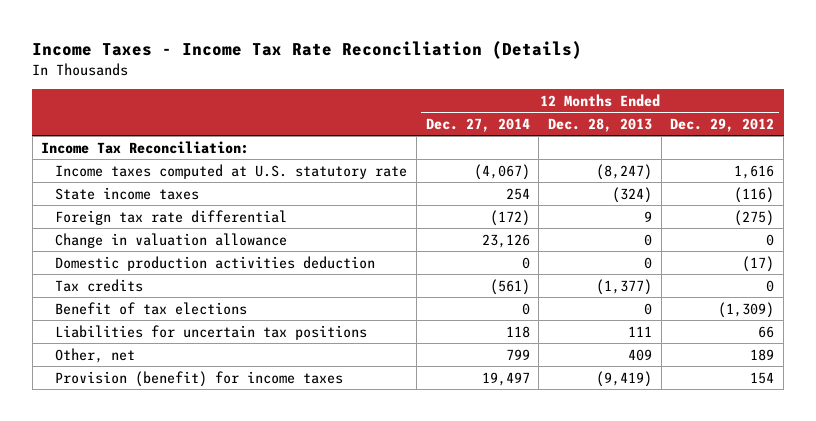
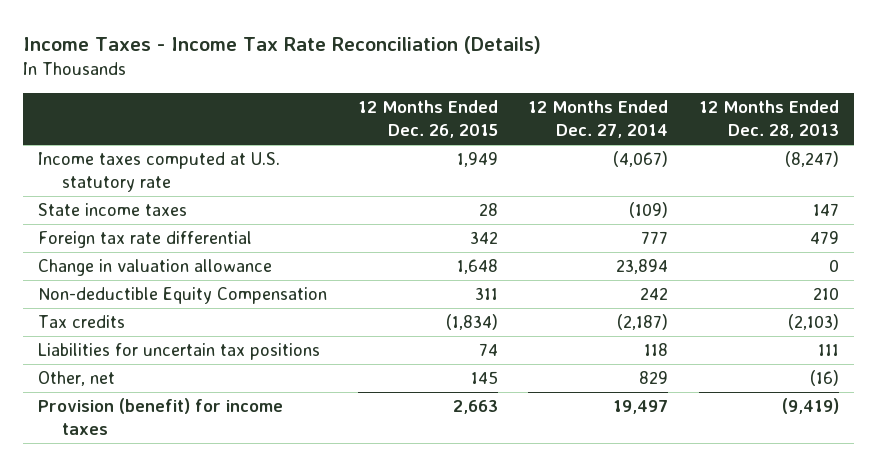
[670,118,775,133] Dec. 29, 2012 -> none
none -> [357,99,498,138] 12 Months Ended Dec. 26, 2015
[41,140,250,154] Income Tax Reconciliation: -> none
[55,255,376,271] Domestic production activities deduction -> none
[55,301,248,315] Benefit of tax elections -> none
[505,187,530,200] 254 -> [629,202,669,219] (109)
[612,186,653,203] (324) -> [812,203,839,217] 147
[489,209,530,226] (172) -> [641,231,669,245] 777
[644,210,653,222] 9 -> [809,231,839,245] 479
[481,233,530,248] 23,126 -> [616,259,669,275] 23,894
none -> [38,287,328,305] Non-deductible Equity Compensation
[489,278,530,295] (561) -> [617,314,669,331] (2,187)
[596,278,653,295] (1,377) -> [787,314,839,331] (2,103)
[505,348,530,360] 799 -> [639,371,669,385] 829
[628,348,653,361] 409 -> [809,370,839,387] (16)

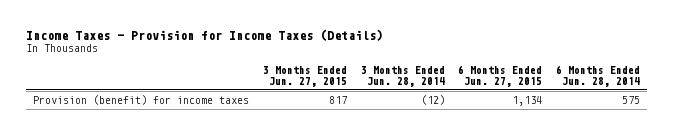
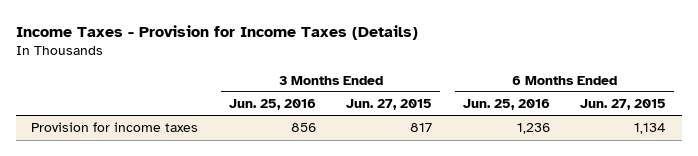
[360,66,445,88] 3 Months Ended Jun. 28, 2014 -> none
[556,65,641,88] 6 Months Ended Jun. 28, 2014 -> none
none -> [228,99,316,111] Jun. 25, 2016
none -> [462,99,550,111] Jun. 25, 2016
[33,94,250,105] Provision (benefit) for income taxes -> [31,122,199,133] Provision for income taxes

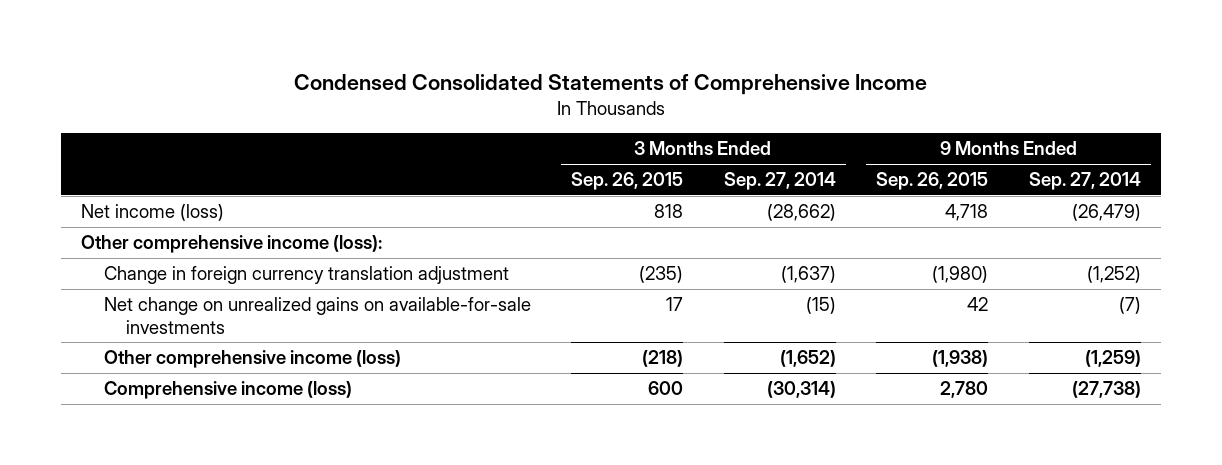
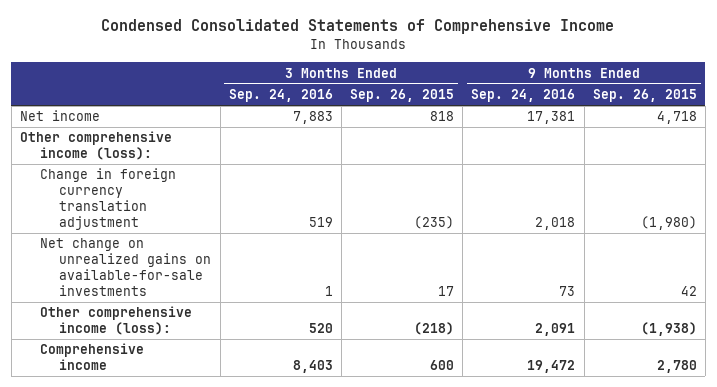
[723,172,836,191] Sep. 27, 2014 -> none
[1029,172,1142,191] Sep. 27, 2014 -> none
none -> [228,89,333,103] Sep. 24, 2016
none -> [471,89,576,103] Sep. 24, 2016
[81,204,225,222] Net income (loss) -> [19,110,100,122] Net income
[103,350,401,369] Other comprehensive income (loss) -> [39,306,192,336] Other comprehensive income (loss):
[103,381,352,400] Comprehensive income (loss) -> [39,343,144,371] Comprehensive income

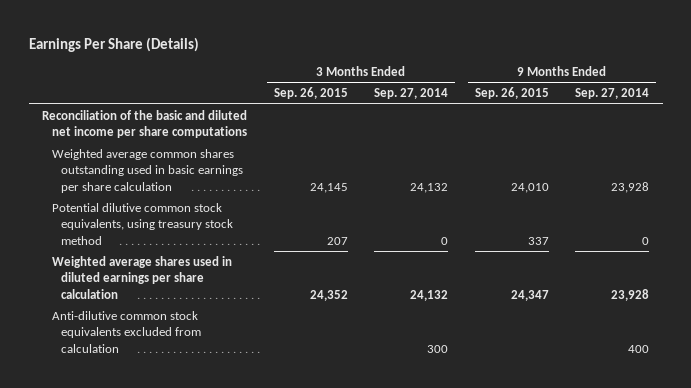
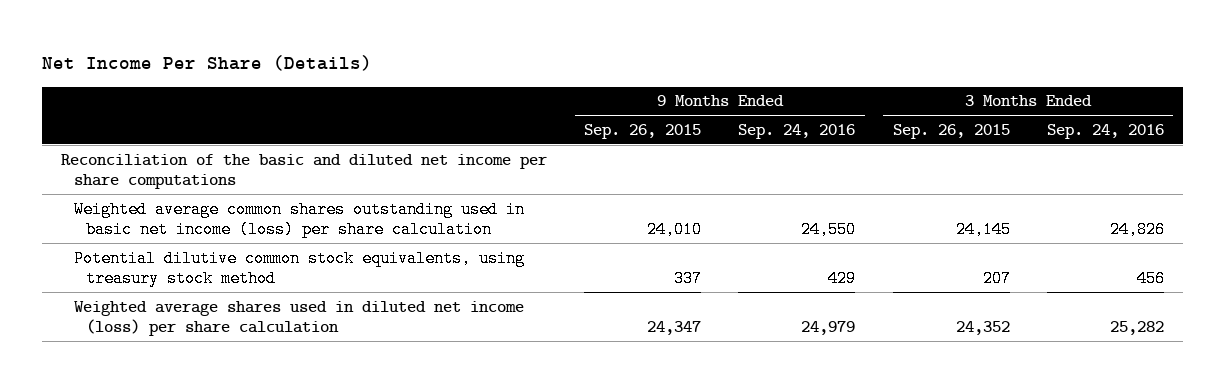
[28,36,199,52] Earnings Per Share (Details) -> [42,55,373,72] Net Income Per Share (Details)
[374,88,449,100] Sep. 27, 2014 -> none
[575,88,650,100] Sep. 27, 2014 -> none
none -> [738,123,856,139] Sep. 24, 2016
none -> [1047,123,1165,139] Sep. 24, 2016
[51,148,244,193] Weighted average common shares outstanding used in basic earnings per share calculation -> [73,200,525,239] Weighted average common shares outstanding used in basic net income (loss) per share calculation
[51,310,202,353] Anti-dilutive common stock equivalents excluded from calculation -> none
[51,255,232,299] Weighted average shares used in diluted earnings per share calculation -> [73,300,524,337] Weighted average shares used in diluted net income (loss) per share calculation

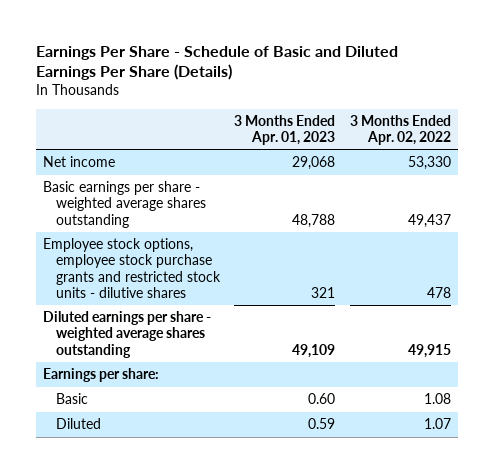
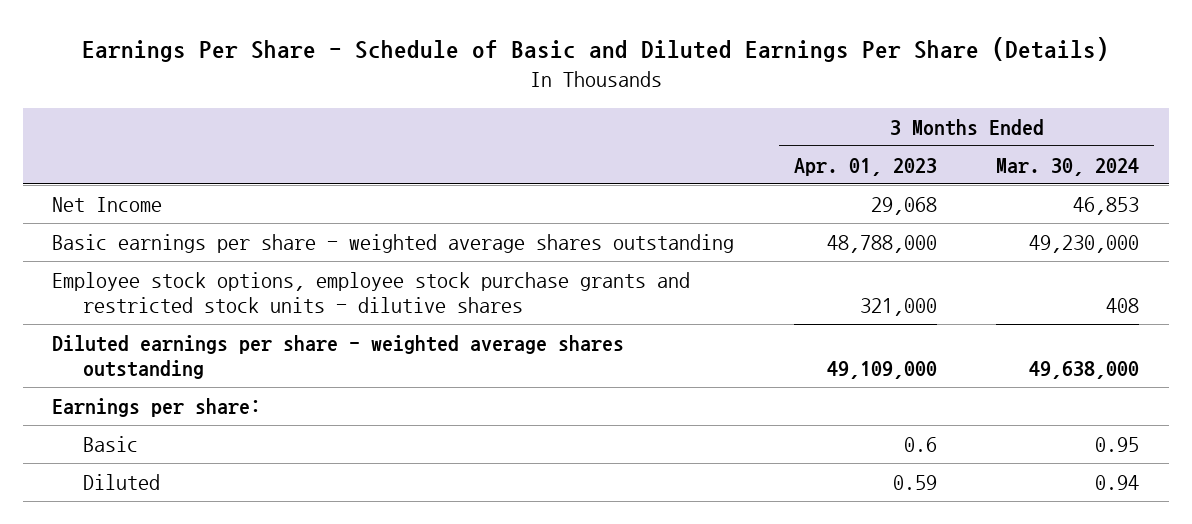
[349,114,451,145] 3 Months Ended Apr. 02, 2022 -> none
none -> [996,157,1140,176] Mar. 30, 2024
[43,156,116,168] Net income -> [52,196,163,212] Net Income
[292,213,336,228] 48,788 -> [826,234,937,253] 48,788,000
[311,286,336,298] 321 -> [859,298,937,317] 321,000
[292,343,336,358] 49,109 -> [826,361,937,380] 49,109,000
[308,393,336,405] 0.60 -> [903,436,937,452] 0.6

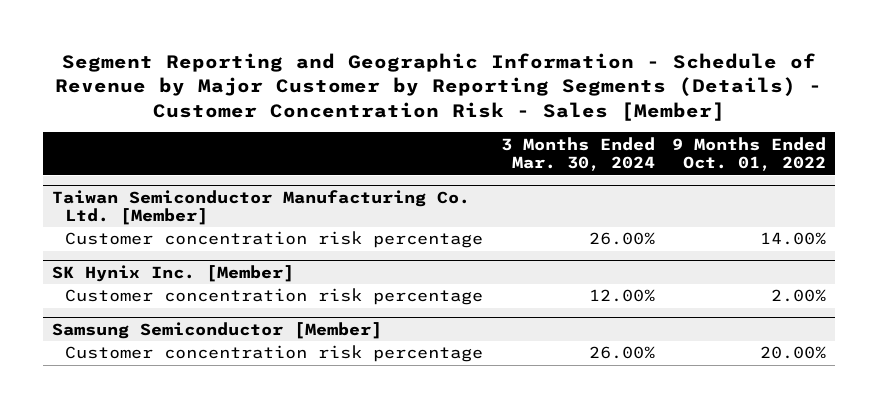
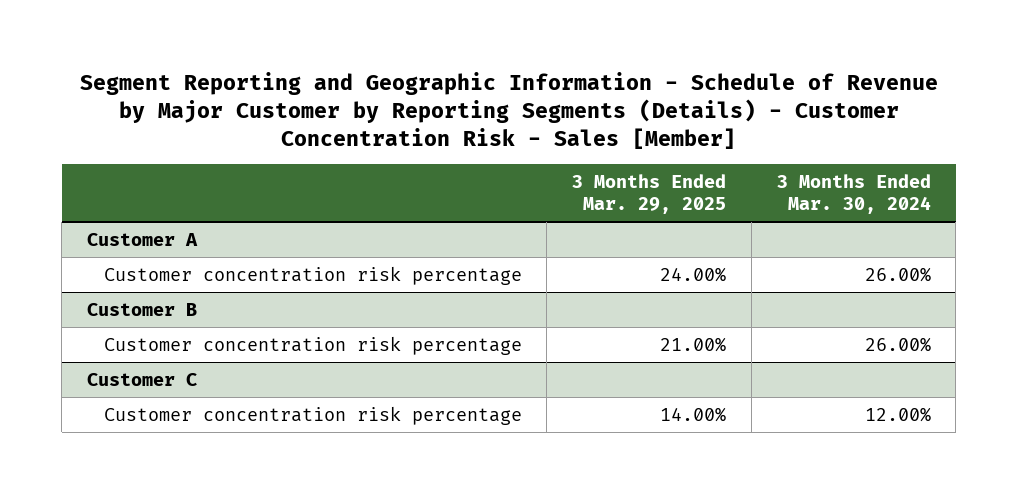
[672,136,827,172] 9 Months Ended Oct. 01, 2022 -> none
none -> [572,174,727,215] 3 Months Ended Mar. 29, 2025
[51,189,470,226] Taiwan Semiconductor Manufacturing Co. Ltd. [Member] -> [86,232,198,246] Customer A
[65,288,484,306] Customer concentration risk percentage -> none
[51,321,382,339] Samsung Semiconductor [Member] -> none
[51,264,294,282] SK Hynix Inc. [Member] -> [86,302,197,316] Customer B
none -> [86,372,197,386] Customer C
none -> [103,405,522,425] Customer concentration risk percentage

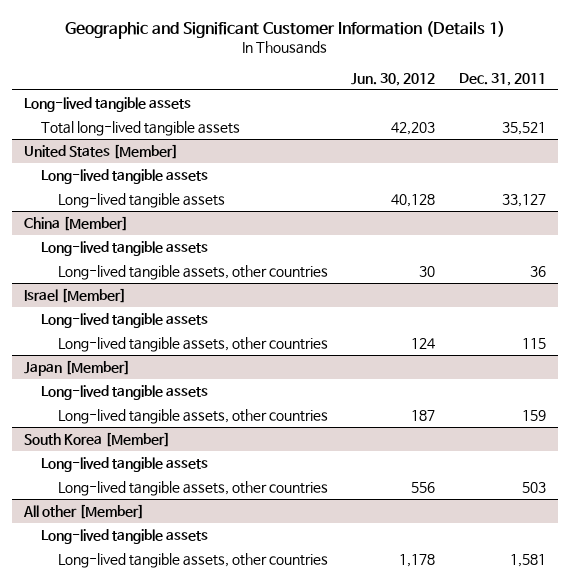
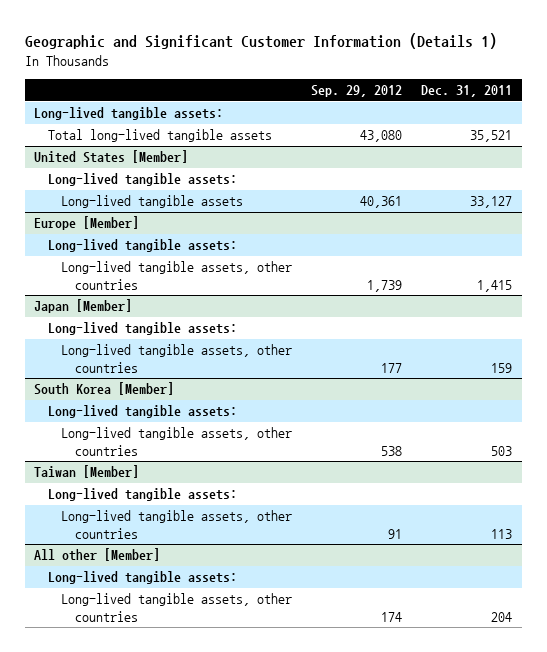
[351,72,436,86] Jun. 30, 2012 -> none
none -> [311,85,403,98] Sep. 29, 2012
[24,96,192,112] Long-lived tangible assets -> [34,107,224,121] Long-lived tangible assets:
[40,168,208,184] Long-lived tangible assets -> [47,173,237,187] Long-lived tangible assets:
[24,215,129,231] China [Member] -> none
[24,287,127,303] Israel [Member] -> none
[40,312,208,328] Long-lived tangible assets -> none
[57,336,328,352] Long-lived tangible assets, other countries -> none
none -> [34,216,140,231] Europe [Member]
[40,240,208,256] Long-lived tangible assets -> [47,239,237,253] Long-lived tangible assets:
[530,265,547,277] 36 -> [477,279,513,292] 1,415
[40,384,208,400] Long-lived tangible assets -> [47,322,237,336] Long-lived tangible assets:
[40,456,208,472] Long-lived tangible assets -> [47,405,237,419] Long-lived tangible assets:
none -> [34,465,140,479] Taiwan [Member]
none -> [47,488,237,502] Long-lived tangible assets:
none -> [61,510,293,539] Long-lived tangible assets, other countries
[40,528,208,544] Long-lived tangible assets -> [47,571,237,585] Long-lived tangible assets:
[510,553,547,567] 1,581 -> [491,611,513,622] 204

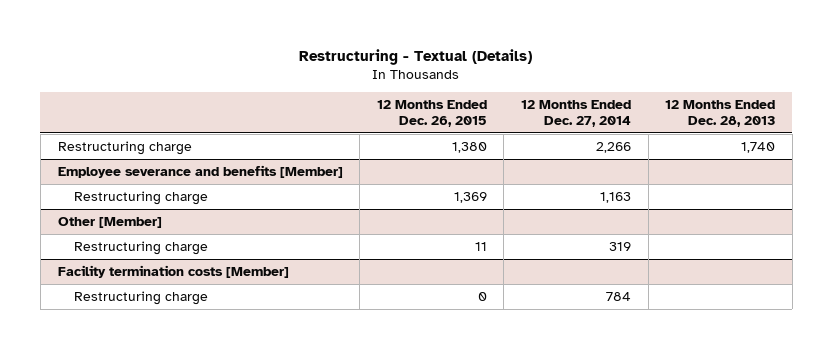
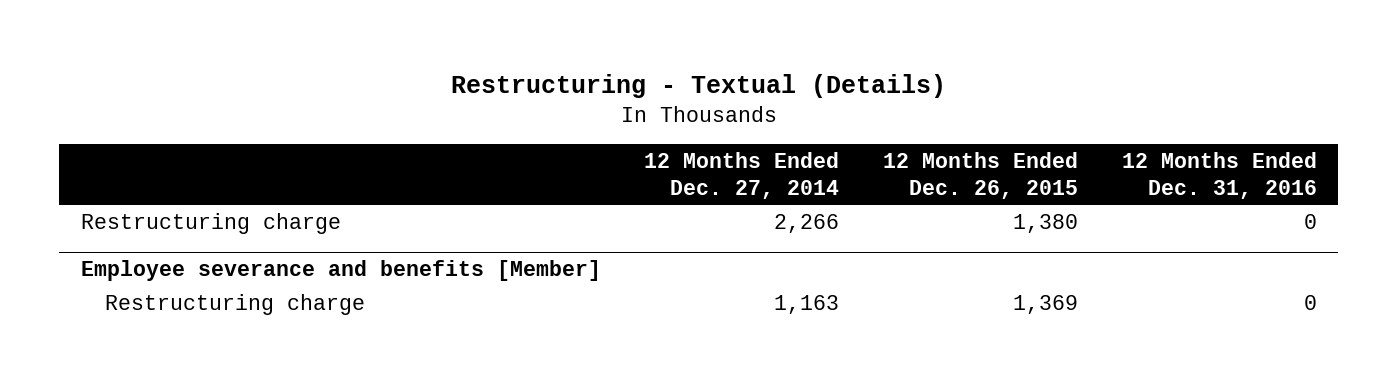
[665,100,776,127] 12 Months Ended Dec. 28, 2013 -> none
none -> [1121,151,1317,199] 12 Months Ended Dec. 31, 2016
[57,217,162,229] Other [Member] -> none
[74,241,209,256] Restructuring charge -> none
[57,265,289,279] Facility termination costs [Member] -> none
[74,291,209,306] Restructuring charge -> none

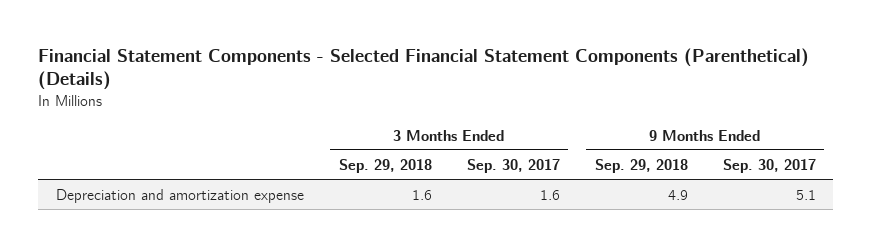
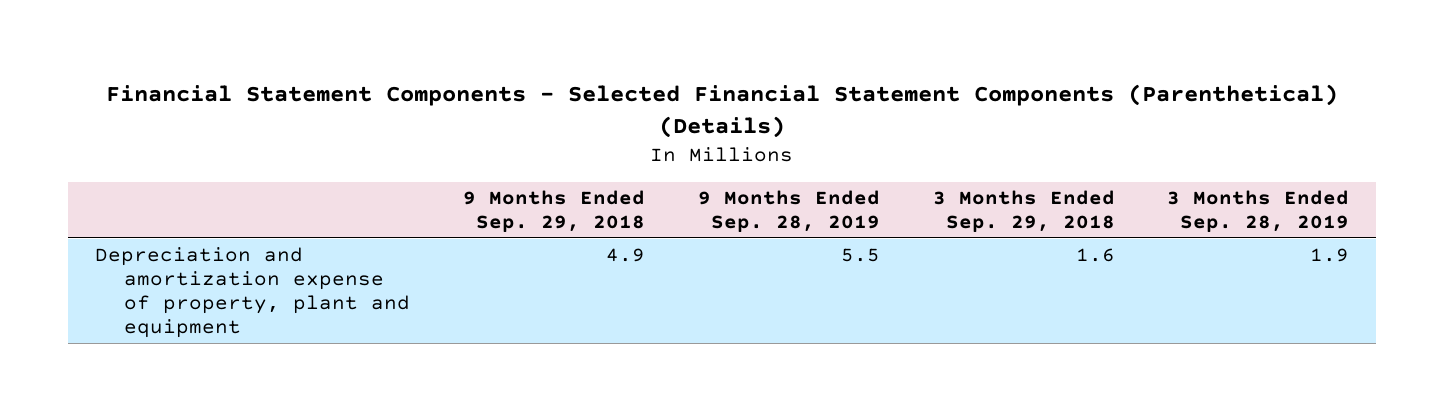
[466,158,560,173] Sep. 30, 2017 -> none
[722,158,816,173] Sep. 30, 2017 -> none
none -> [697,189,880,233] 9 Months Ended Sep. 28, 2019
none -> [1167,189,1350,233] 3 Months Ended Sep. 28, 2019
[55,188,304,203] Depreciation and amortization expense -> [94,246,410,339] Depreciation and amortization expense of property, plant and equipment

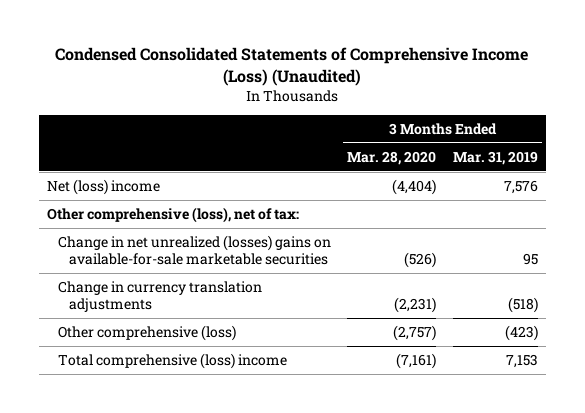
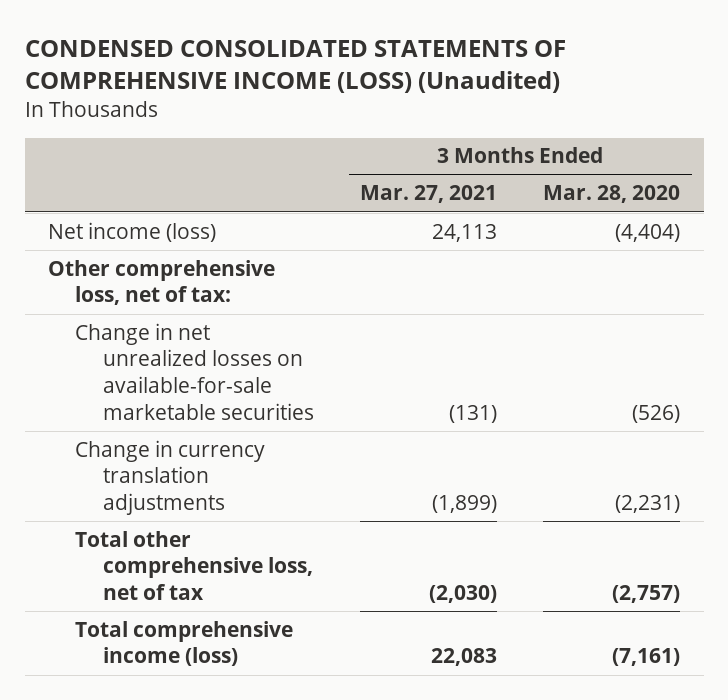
[55,47,529,87] Condensed Consolidated Statements of Comprehensive Income (Loss) (Unaudited) -> [24,39,566,93] CONDENSED CONSOLIDATED STATEMENTS OF COMPREHENSIVE INCOME (LOSS) (Unaudited)
[452,150,538,165] Mar. 31, 2019 -> none
none -> [360,185,498,204] Mar. 27, 2021
[46,178,160,195] Net (loss) income -> [47,221,216,242] Net income (loss)
[46,206,299,223] Other comprehensive (loss), net of tax: -> [47,259,275,306] Other comprehensive loss, net of tax:
[58,234,332,266] Change in net unrealized (losses) gains on available-for-sale marketable securities -> [75,322,314,420] Change in net unrealized losses on available-for-sale marketable securities
[58,324,237,341] Other comprehensive (loss) -> [75,530,313,601] Total other comprehensive loss, net of tax
[58,352,288,369] Total comprehensive (loss) income -> [75,620,294,667] Total comprehensive income (loss)

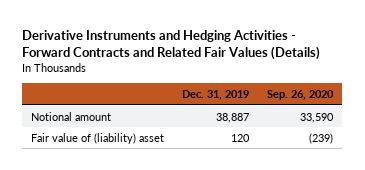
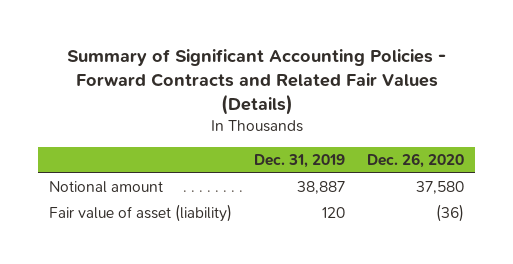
[22,29,321,61] Derivative Instruments and Hedging Activities - Forward Contracts and Related Fair Values (Details) -> [66,49,446,116] Summary of Significant Accounting Policies - Forward Contracts and Related Fair Values (Details)
[267,89,335,100] Sep. 26, 2020 -> none
none -> [367,152,465,168] Dec. 26, 2020
[31,132,165,144] Fair value of (liability) asset -> [49,204,233,223] Fair value of asset (liability)

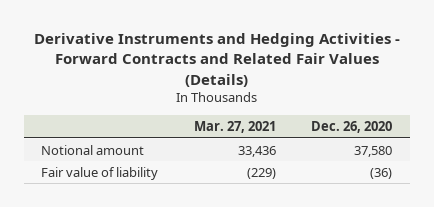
[66,49,446,116] Summary of Significant Accounting Policies - Forward Contracts and Related Fair Values (Details) -> [33,32,400,87] Derivative Instruments and Hedging Activities - Forward Contracts and Related Fair Values (Details)
[254,153,346,168] Dec. 31, 2019 -> none
none -> [193,121,276,134] Mar. 27, 2021
[49,204,233,223] Fair value of asset (liability) -> [41,166,159,180] Fair value of liability

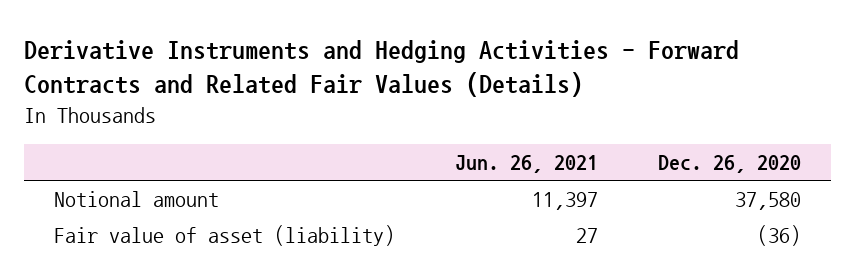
[193,121,276,134] Mar. 27, 2021 -> none
none -> [454,155,598,174] Jun. 26, 2021
[41,166,159,180] Fair value of liability -> [53,225,395,247] Fair value of asset (liability)

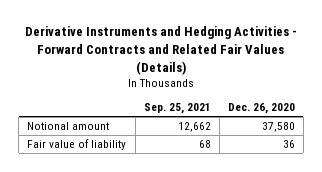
[454,155,598,174] Jun. 26, 2021 -> none
none -> [143,103,211,115] Sep. 25, 2021
[53,225,395,247] Fair value of asset (liability) -> [27,139,127,151] Fair value of liability
[757,225,802,247] (36) -> [282,140,295,149] 36

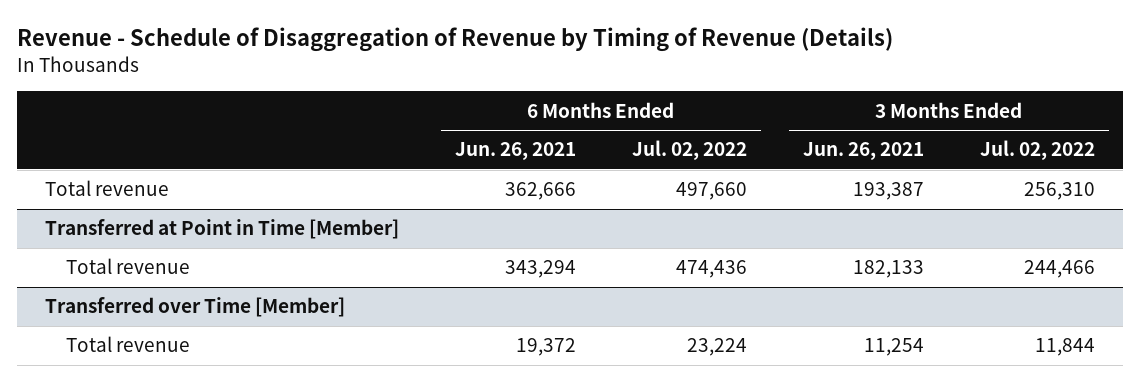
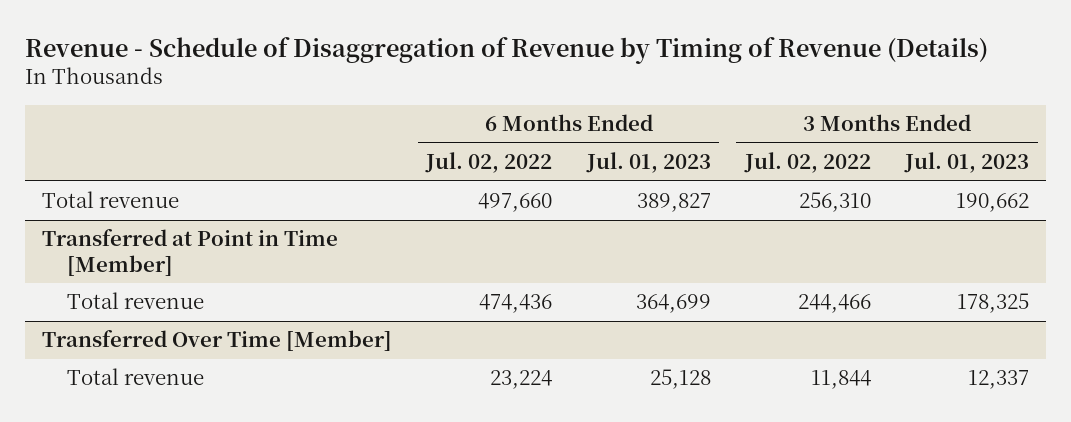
[454,142,576,161] Jun. 26, 2021 -> none
[803,142,925,161] Jun. 26, 2021 -> none
none -> [585,152,711,174] Jul. 01, 2023
none -> [904,152,1030,174] Jul. 01, 2023
[44,297,345,318] Transferred over Time [Member] -> [42,330,393,352] Transferred Over Time [Member]

